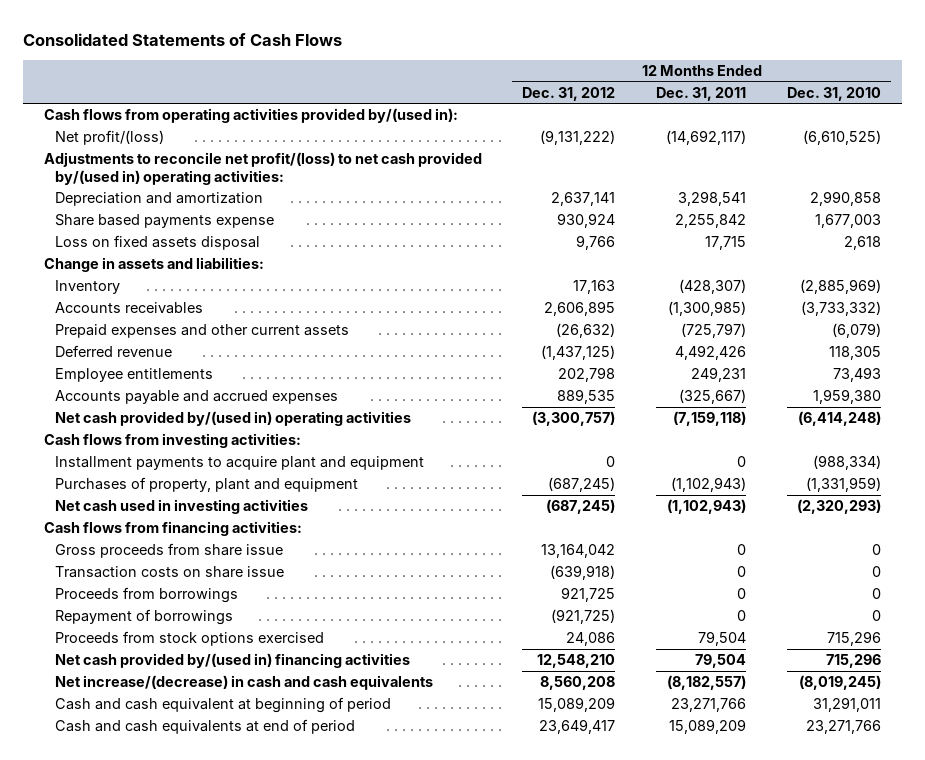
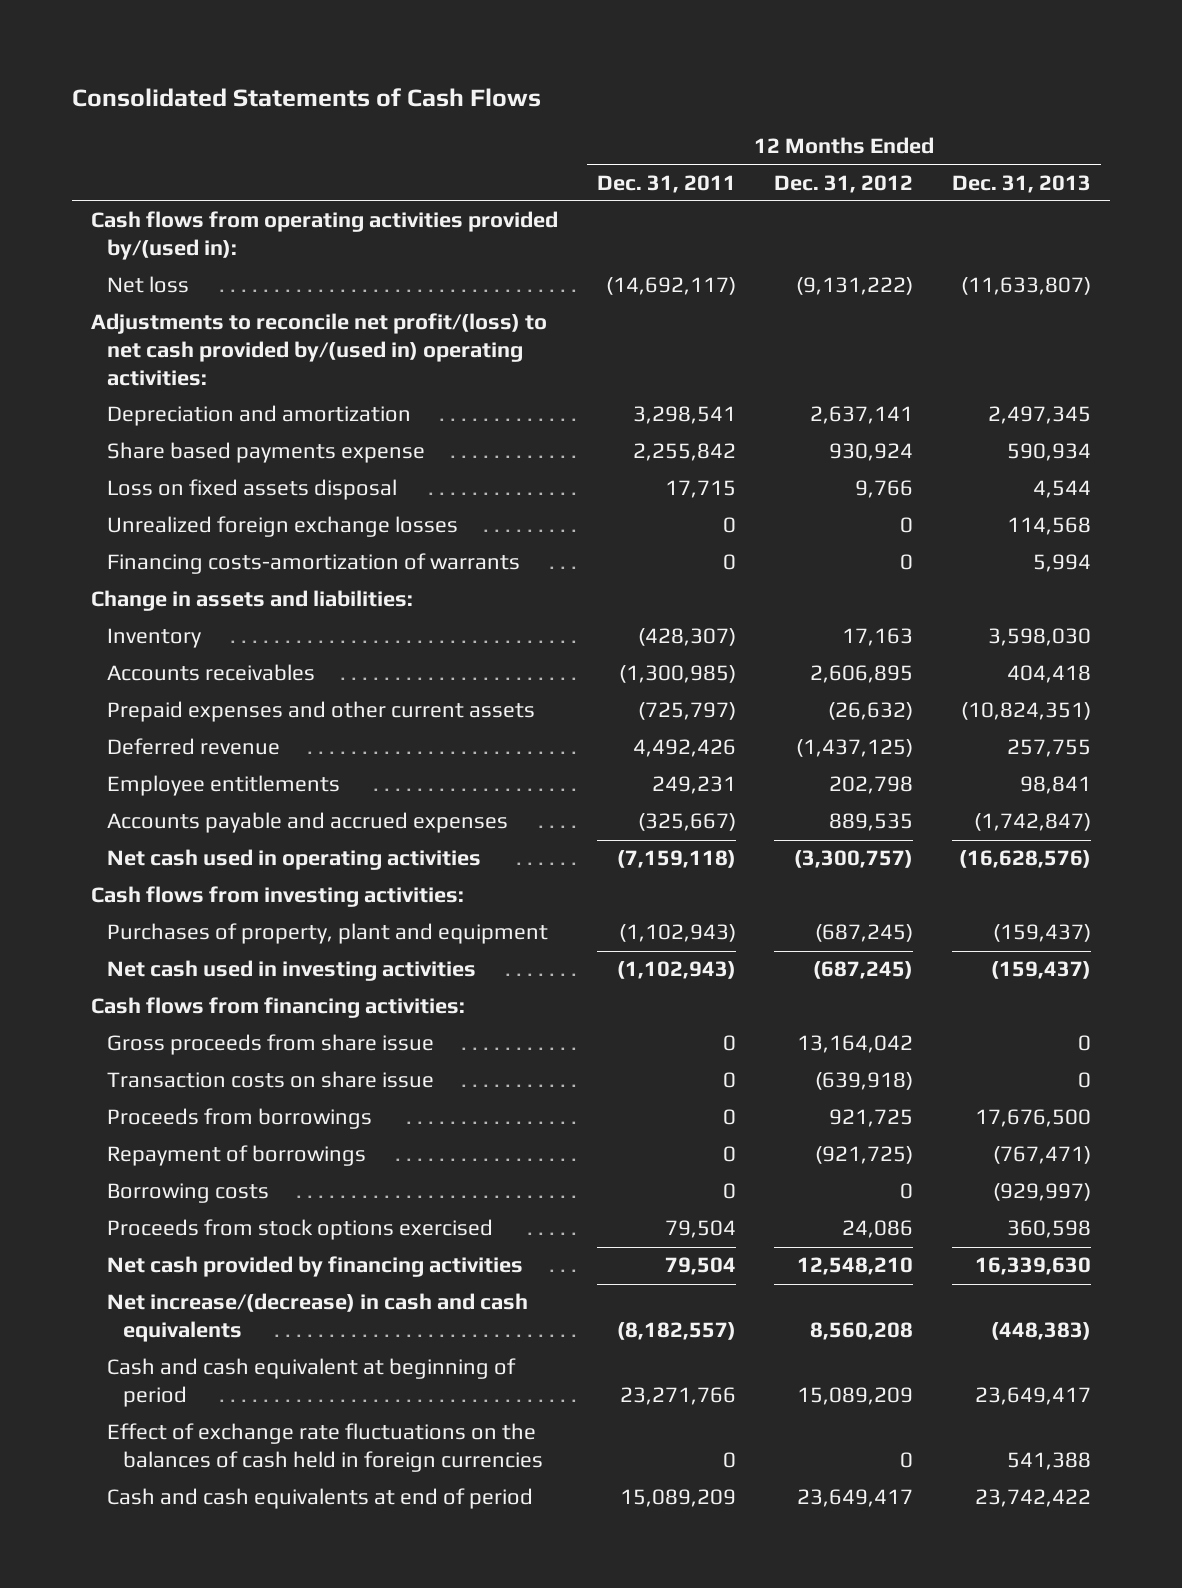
[787,86,882,101] Dec. 31, 2010 -> none
none -> [951,174,1091,193] Dec. 31, 2013
[55,130,165,146] Net profit/(loss) -> [107,276,190,294] Net loss
none -> [107,516,459,538] Unrealized foreign exchange losses
none -> [107,553,521,575] Financing costs-amortization of warrants
[55,411,412,427] Net cash provided by/(used in) operating activities -> [107,849,482,871] Net cash used in operating activities
[55,456,425,471] Installment payments to acquire plant and equipment -> none
none -> [107,1183,270,1204] Borrowing costs
[55,653,411,669] Net cash provided by/(used in) financing activities -> [107,1256,524,1278] Net cash provided by financing activities
none -> [107,1423,544,1473] Effect of exchange rate fluctuations on the balances of cash held in foreign currencies

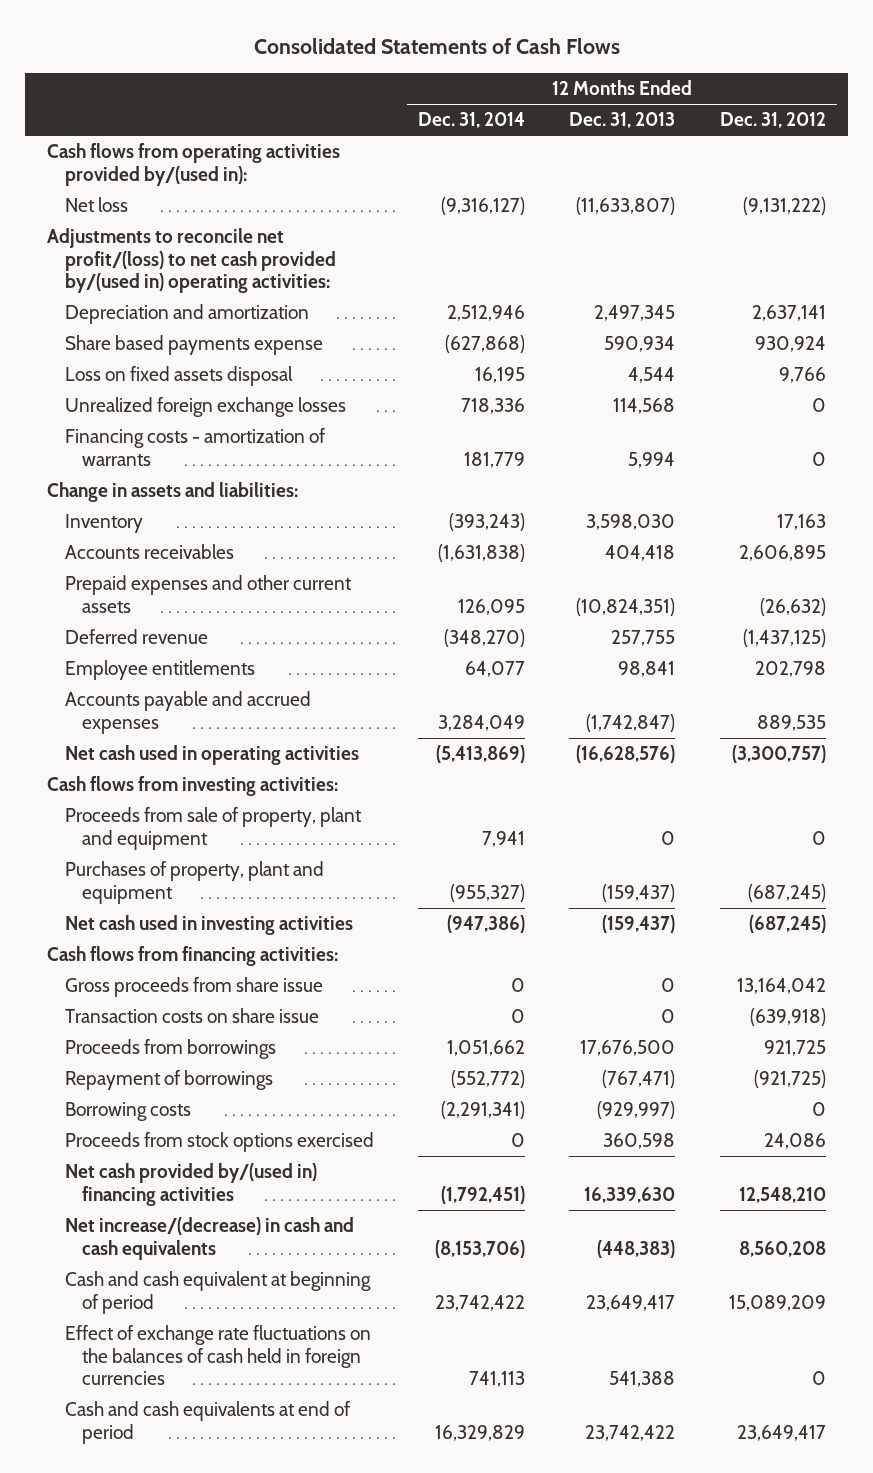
[596,174,736,193] Dec. 31, 2011 -> none
none -> [418,112,526,129] Dec. 31, 2014
[107,553,521,575] Financing costs-amortization of warrants -> [64,428,326,466] Financing costs - amortization of warrants
none -> [64,807,362,850] Proceeds from sale of property, plant and equipment
[107,1256,524,1278] Net cash provided by financing activities -> [64,1163,317,1206] Net cash provided by/(used in) financing activities

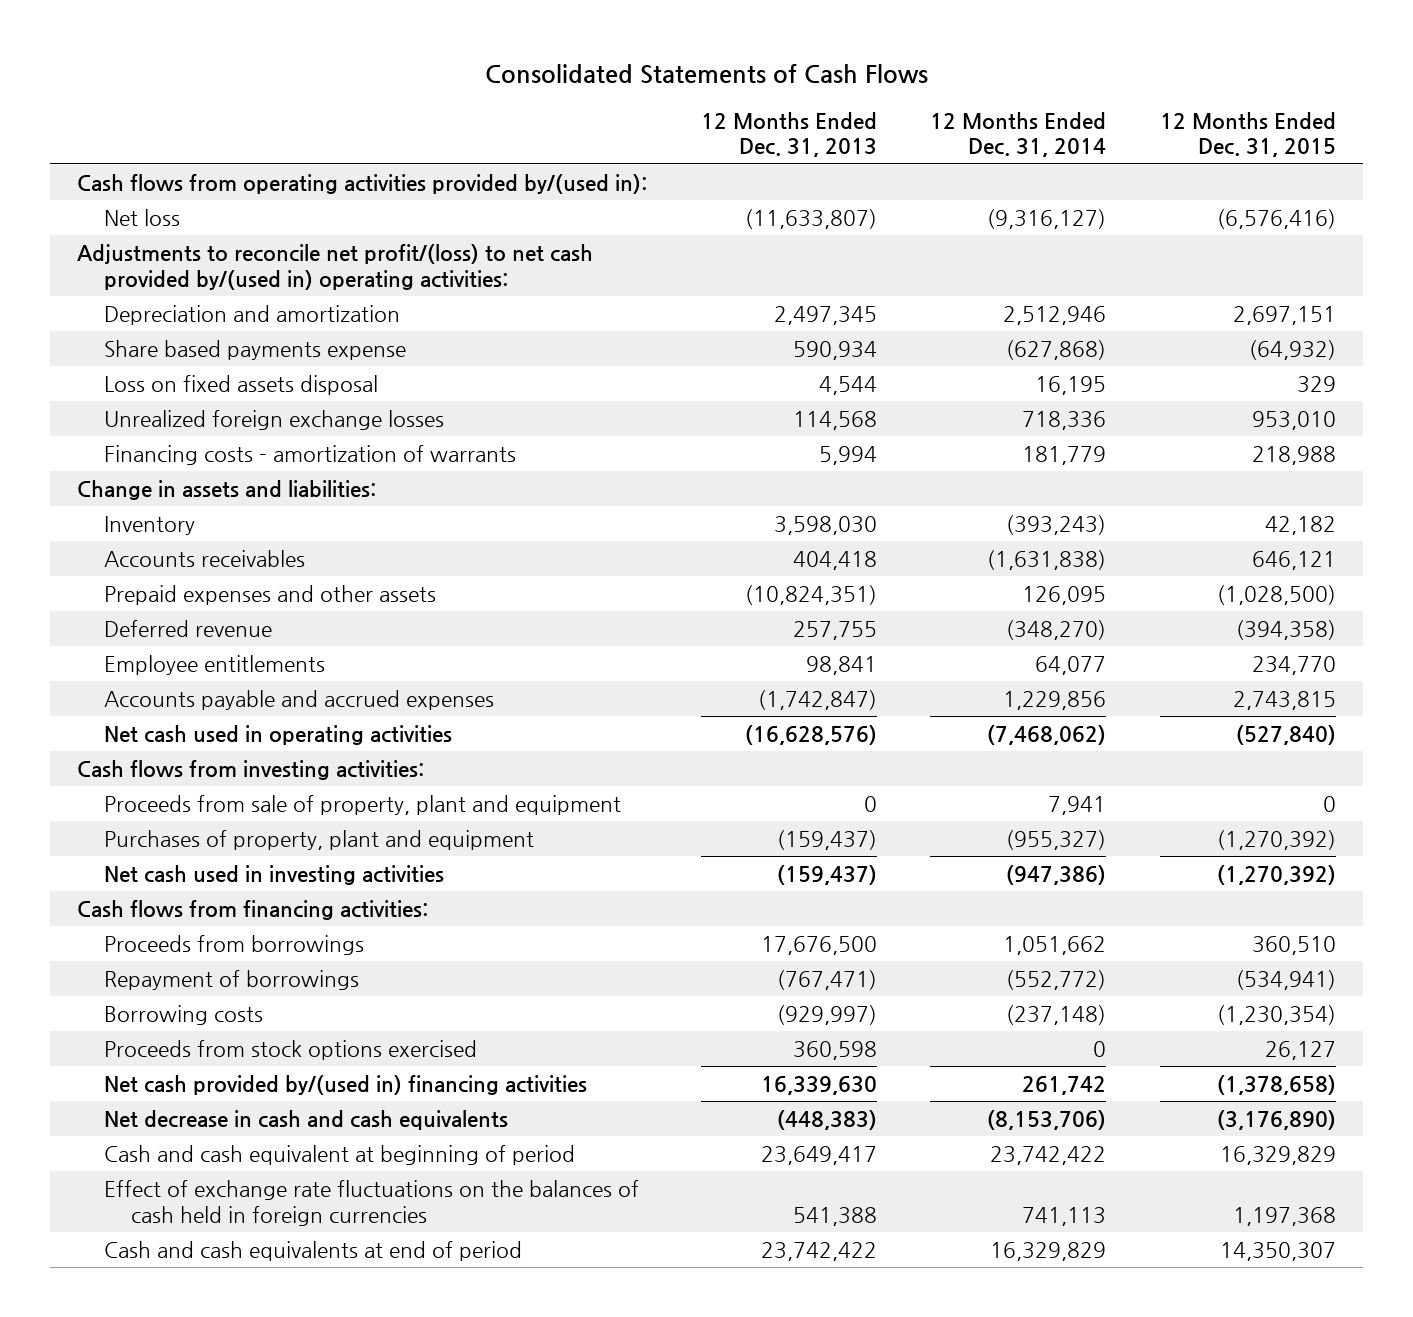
[719,112,826,129] Dec. 31, 2012 -> none
none -> [1160,111,1337,158] 12 Months Ended Dec. 31, 2015
[64,575,352,613] Prepaid expenses and other current assets -> [103,584,436,605] Prepaid expenses and other assets
[438,714,526,731] 3,284,049 -> [1003,690,1107,710] 1,229,856
[436,745,526,764] (5,413,869) -> [987,724,1107,745] (7,468,062)
[64,977,323,998] Gross proceeds from share issue -> none
[64,1008,319,1024] Transaction costs on share issue -> none
[441,1101,526,1120] (2,291,341) -> [1006,1004,1107,1025] (237,148)
[441,1185,526,1204] (1,792,451) -> [1022,1075,1107,1095] 261,742
[64,1217,354,1260] Net increase/(decrease) in cash and cash equivalents -> [103,1109,508,1130] Net decrease in cash and cash equivalents

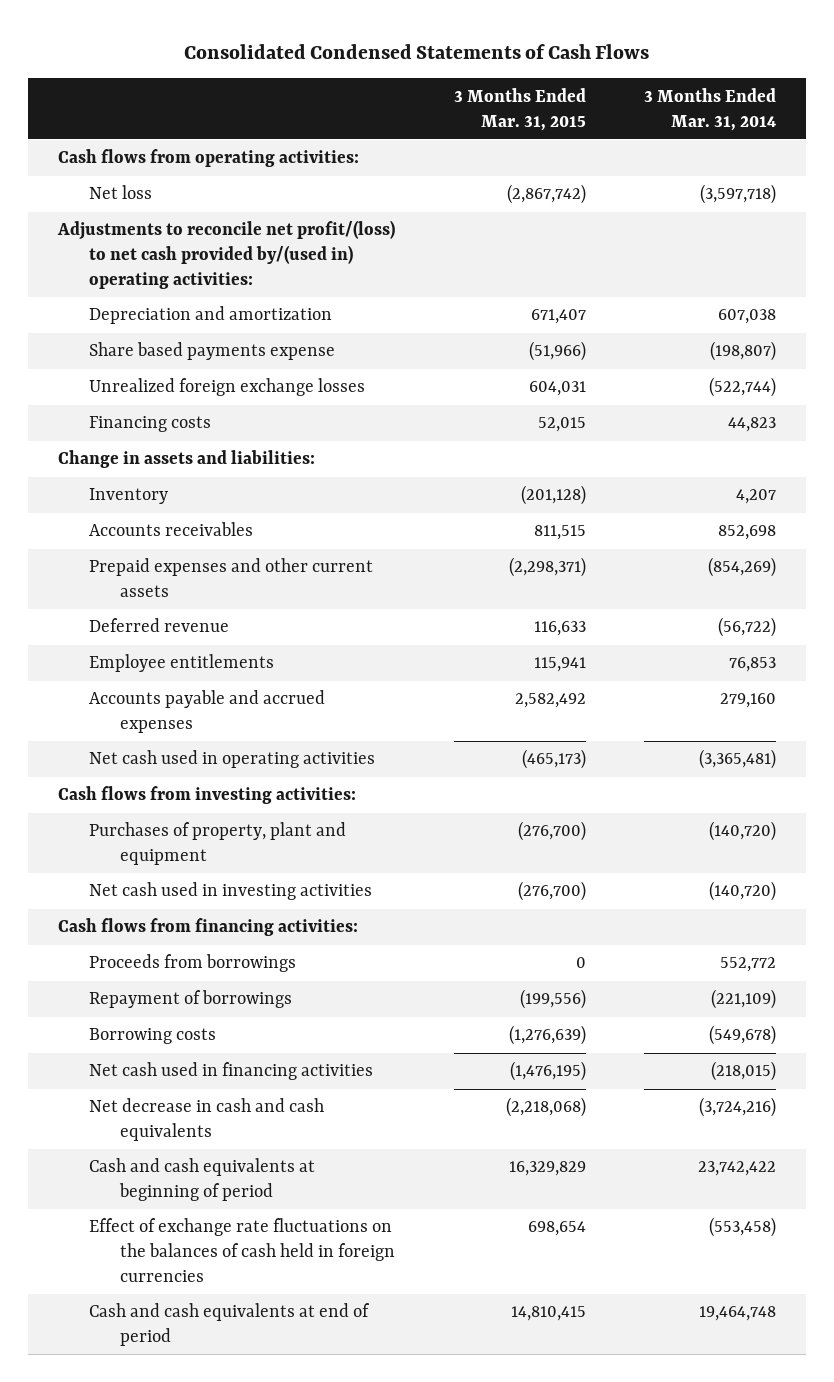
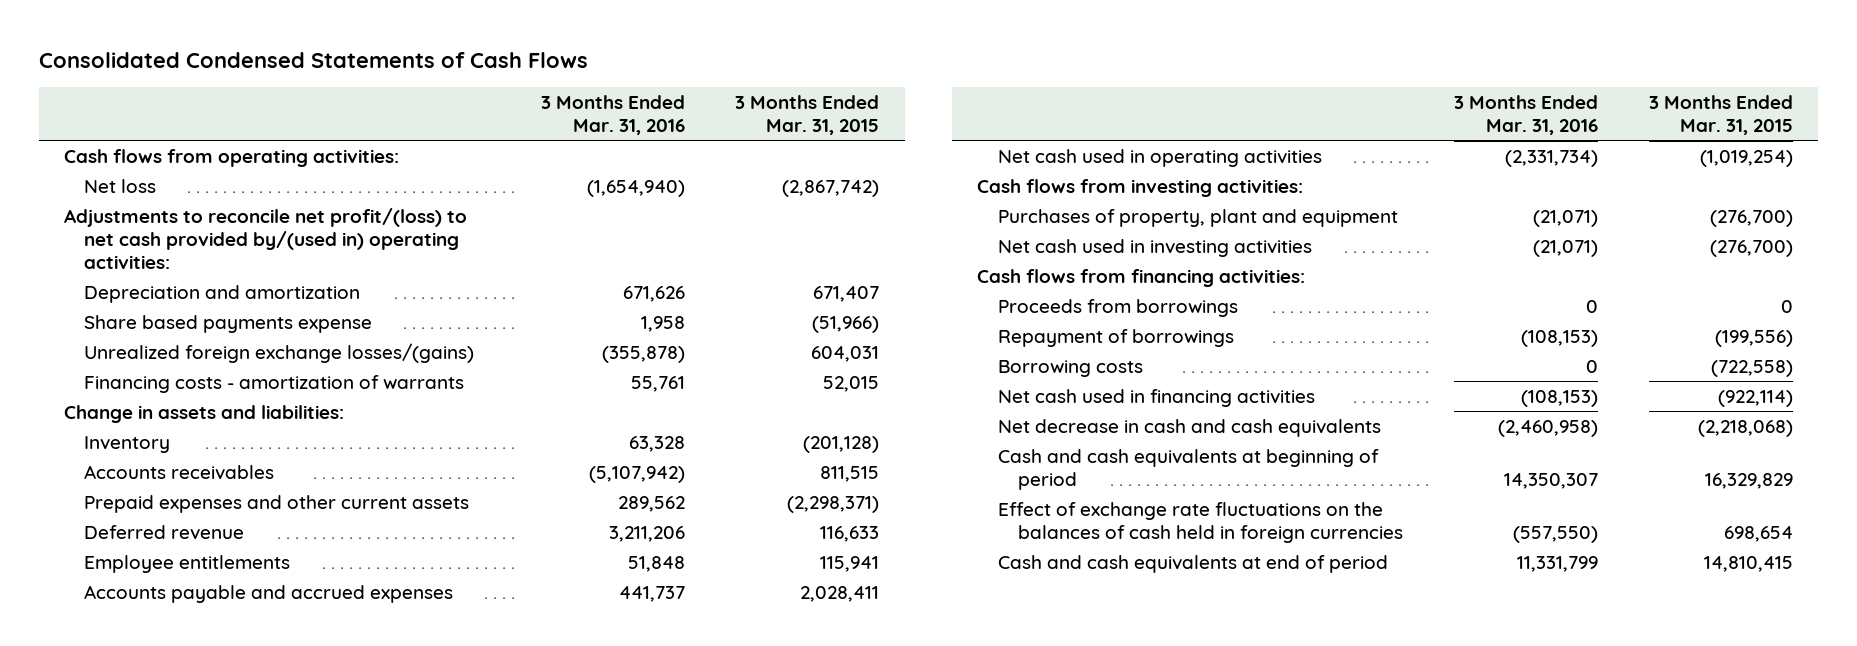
[644,87,777,131] 3 Months Ended Mar. 31, 2014 -> none
none -> [540,94,685,135] 3 Months Ended Mar. 31, 2016
[88,378,365,397] Unrealized foreign exchange losses -> [84,342,475,363] Unrealized foreign exchange losses/(gains)
[88,416,211,433] Financing costs -> [84,374,465,393] Financing costs - amortization of warrants
[514,693,586,709] 2,582,492 -> [800,585,880,602] 2,028,411
[521,749,586,770] (465,173) -> [1699,149,1793,167] (1,019,254)
[508,1025,586,1046] (1,276,639) -> [1710,359,1793,377] (722,558)
[509,1061,586,1082] (1,476,195) -> [1717,389,1793,407] (922,114)

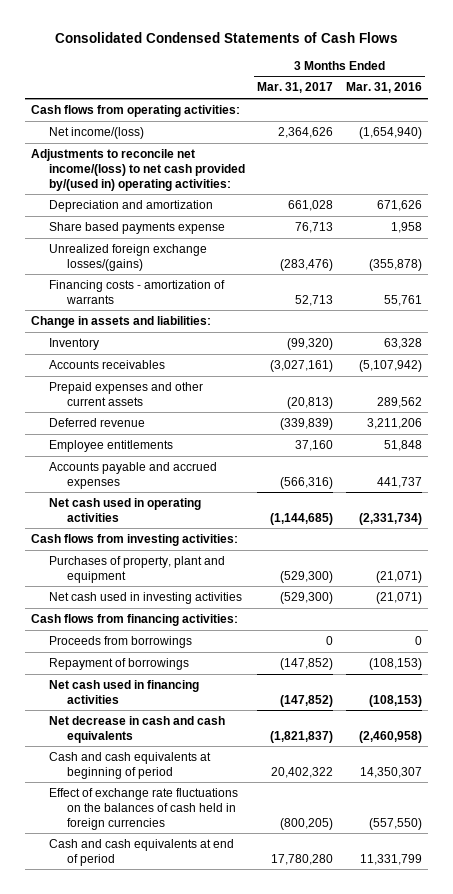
[735,94,880,135] 3 Months Ended Mar. 31, 2015 -> none
none -> [257,82,334,94] Mar. 31, 2017
[84,178,157,193] Net loss -> [48,126,144,139] Net income/(loss)
[63,207,467,269] Adjustments to reconcile net profit/(loss) to net cash provided by/(used in) operating activities: -> [31,148,245,191] Adjustments to reconcile net income/(loss) to net cash provided by/(used in) operating activities:
[997,359,1143,377] Borrowing costs -> none

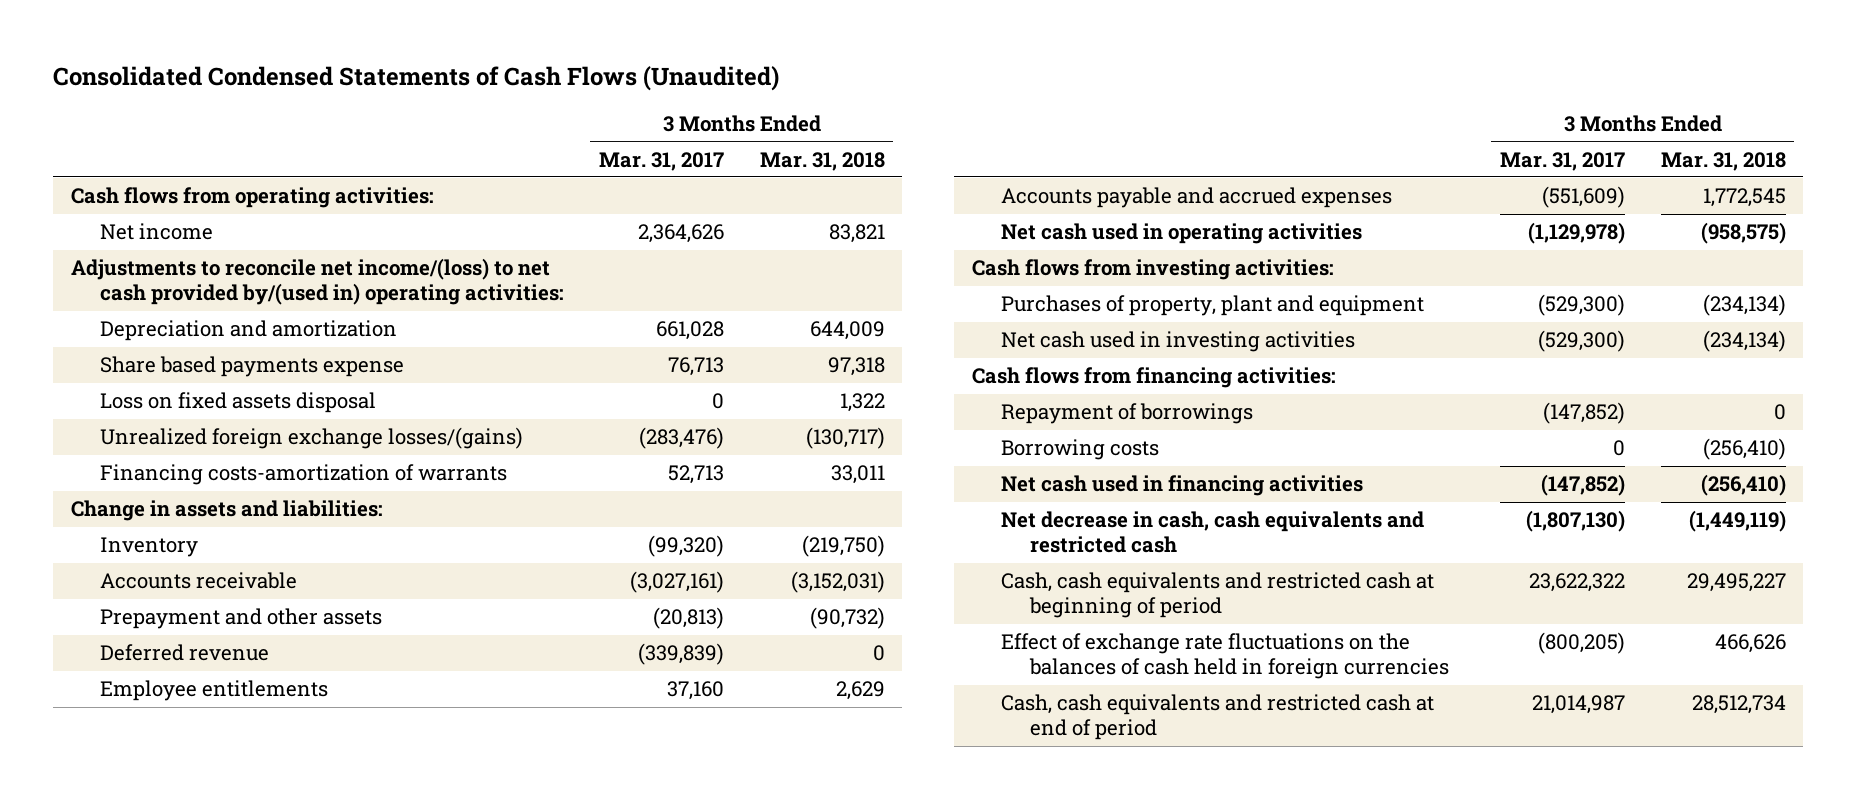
[54,32,398,44] Consolidated Condensed Statements of Cash Flows -> [53,66,780,92] Consolidated Condensed Statements of Cash Flows (Unaudited)
[346,82,423,94] Mar. 31, 2016 -> none
none -> [759,151,885,171] Mar. 31, 2018
[48,126,144,139] Net income/(loss) -> [99,223,213,241] Net income
none -> [99,392,376,414] Loss on fixed assets disposal
[48,279,225,304] Financing costs - amortization of warrants -> [99,464,507,486] Financing costs-amortization of warrants
[48,359,165,369] Accounts receivables -> [99,572,297,590] Accounts receivable
[48,381,203,406] Prepaid expenses and other current assets -> [99,608,382,630] Prepayment and other assets
[280,476,334,489] (566,316) -> [1542,186,1626,209] (551,609)
[270,512,334,525] (1,144,685) -> [1528,222,1626,245] (1,129,978)
[48,635,192,648] Proceeds from borrowings -> none
none -> [1000,439,1159,461] Borrowing costs
[48,715,225,743] Net decrease in cash and cash equivalents -> [1000,511,1424,554] Net decrease in cash, cash equivalents and restricted cash
[270,730,334,743] (1,821,837) -> [1526,510,1626,533] (1,807,130)
[48,751,211,779] Cash and cash equivalents at beginning of period -> [1000,572,1434,619] Cash, cash equivalents and restricted cash at beginning of period
[271,766,334,778] 20,402,322 -> [1529,573,1626,593] 23,622,322
[48,838,234,866] Cash and cash equivalents at end of period -> [1000,694,1434,741] Cash, cash equivalents and restricted cash at end of period
[271,853,334,865] 17,780,280 -> [1532,695,1626,715] 21,014,987

